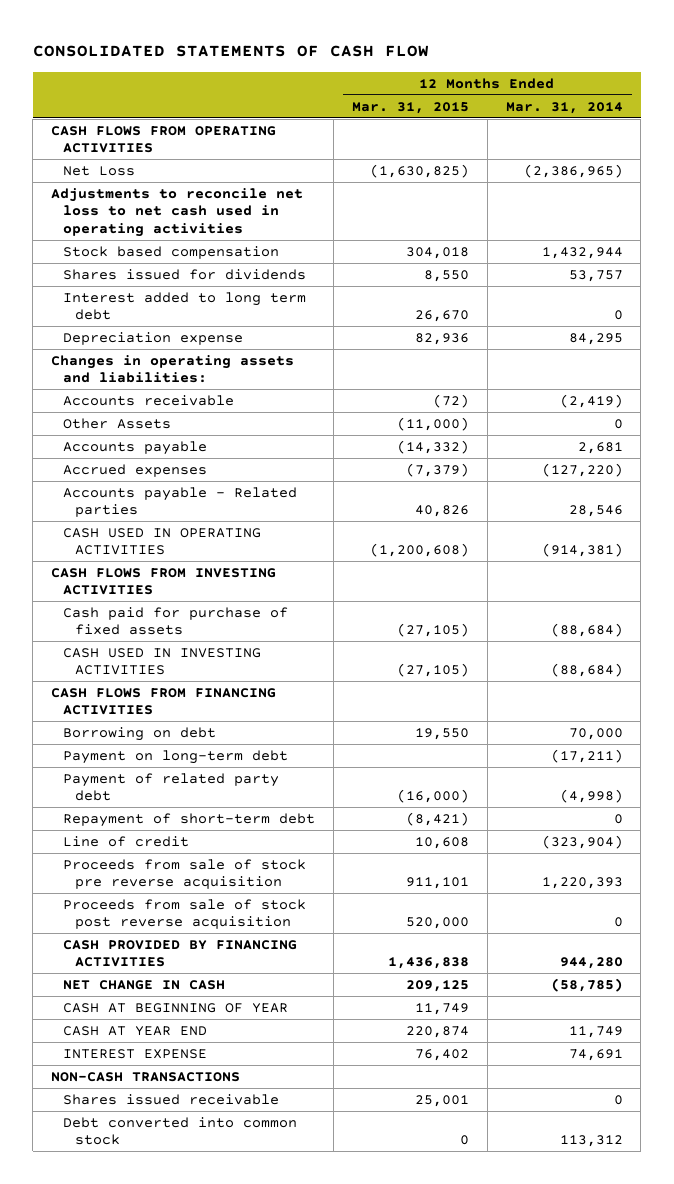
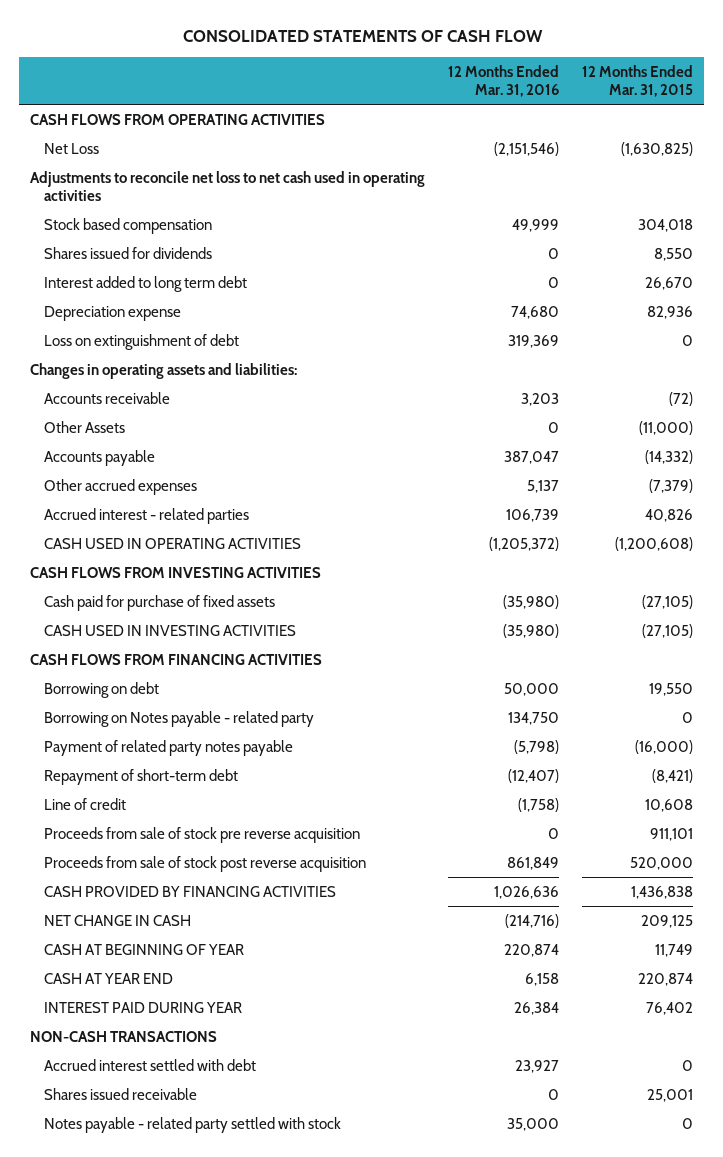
[505,101,623,114] Mar. 31, 2014 -> none
none -> [448,64,560,97] 12 Months Ended Mar. 31, 2016
none -> [43,333,239,350] Loss on extinguishment of debt
[63,463,208,477] Accrued expenses -> [43,478,197,495] Other accrued expenses
[63,486,298,518] Accounts payable - Related parties -> [43,507,249,524] Accrued interest - related parties
[63,749,289,764] Payment on long-term debt -> none
none -> [43,710,314,727] Borrowing on Notes payable - related party
[63,772,280,802] Payment of related party debt -> [43,739,293,756] Payment of related party notes payable
[63,1048,208,1059] INTEREST EXPENSE -> [43,1001,242,1013] INTEREST PAID DURING YEAR
none -> [43,1058,256,1071] Accrued interest settled with debt
[63,1116,298,1146] Debt converted into common stock -> none
none -> [43,1116,341,1133] Notes payable - related party settled with stock

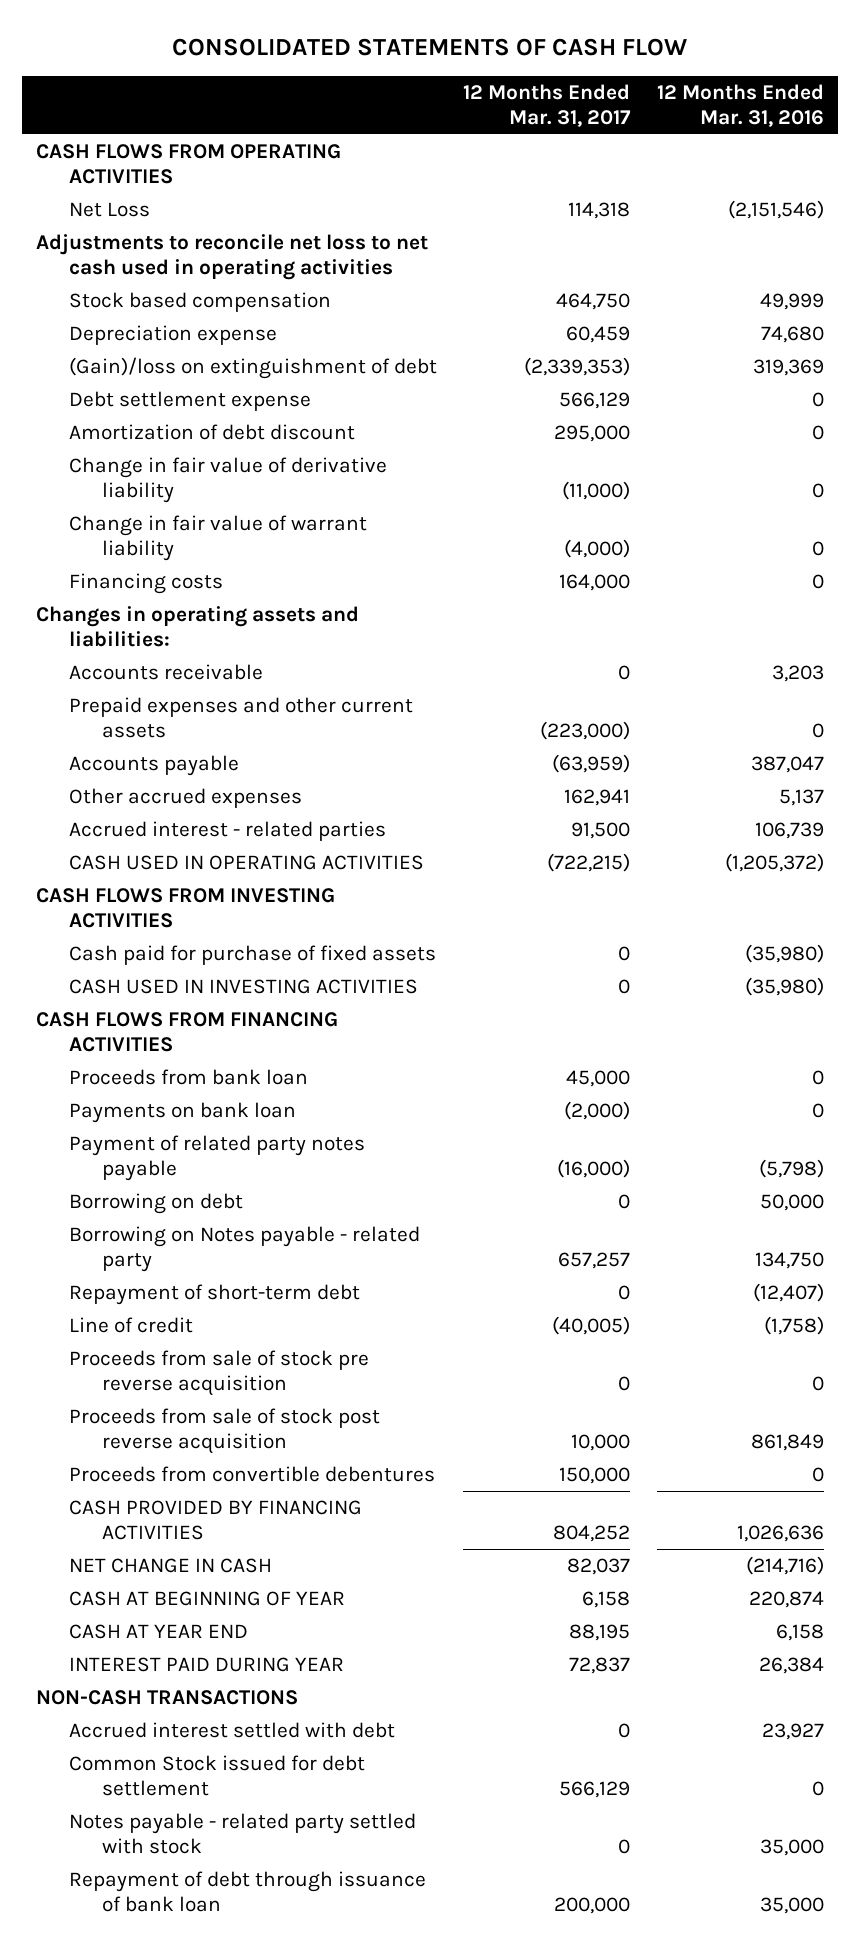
[581,64,693,97] 12 Months Ended Mar. 31, 2015 -> none
none -> [463,84,632,127] 12 Months Ended Mar. 31, 2017
[43,246,212,259] Shares issued for dividends -> none
[43,275,247,292] Interest added to long term debt -> none
[43,333,239,350] Loss on extinguishment of debt -> [68,357,437,380] (Gain)/loss on extinguishment of debt
none -> [68,391,311,412] Debt settlement expense
none -> [68,424,355,441] Amortization of debt discount
none -> [68,457,387,503] Change in fair value of derivative liability
none -> [68,515,367,561] Change in fair value of warrant liability
none -> [68,573,223,595] Financing costs
[43,420,125,433] Other Assets -> [68,697,413,738] Prepaid expenses and other current assets
none -> [68,1069,308,1086] Proceeds from bank loan
none -> [68,1102,296,1124] Payments on bank loan
[43,739,293,756] Payment of related party notes payable -> [68,1135,365,1181] Payment of related party notes payable
none -> [68,1466,435,1483] Proceeds from convertible debentures
[43,1087,197,1100] Shares issued receivable -> none
none -> [68,1755,365,1796] Common Stock issued for debt settlement
none -> [68,1871,426,1912] Repayment of debt through issuance of bank loan

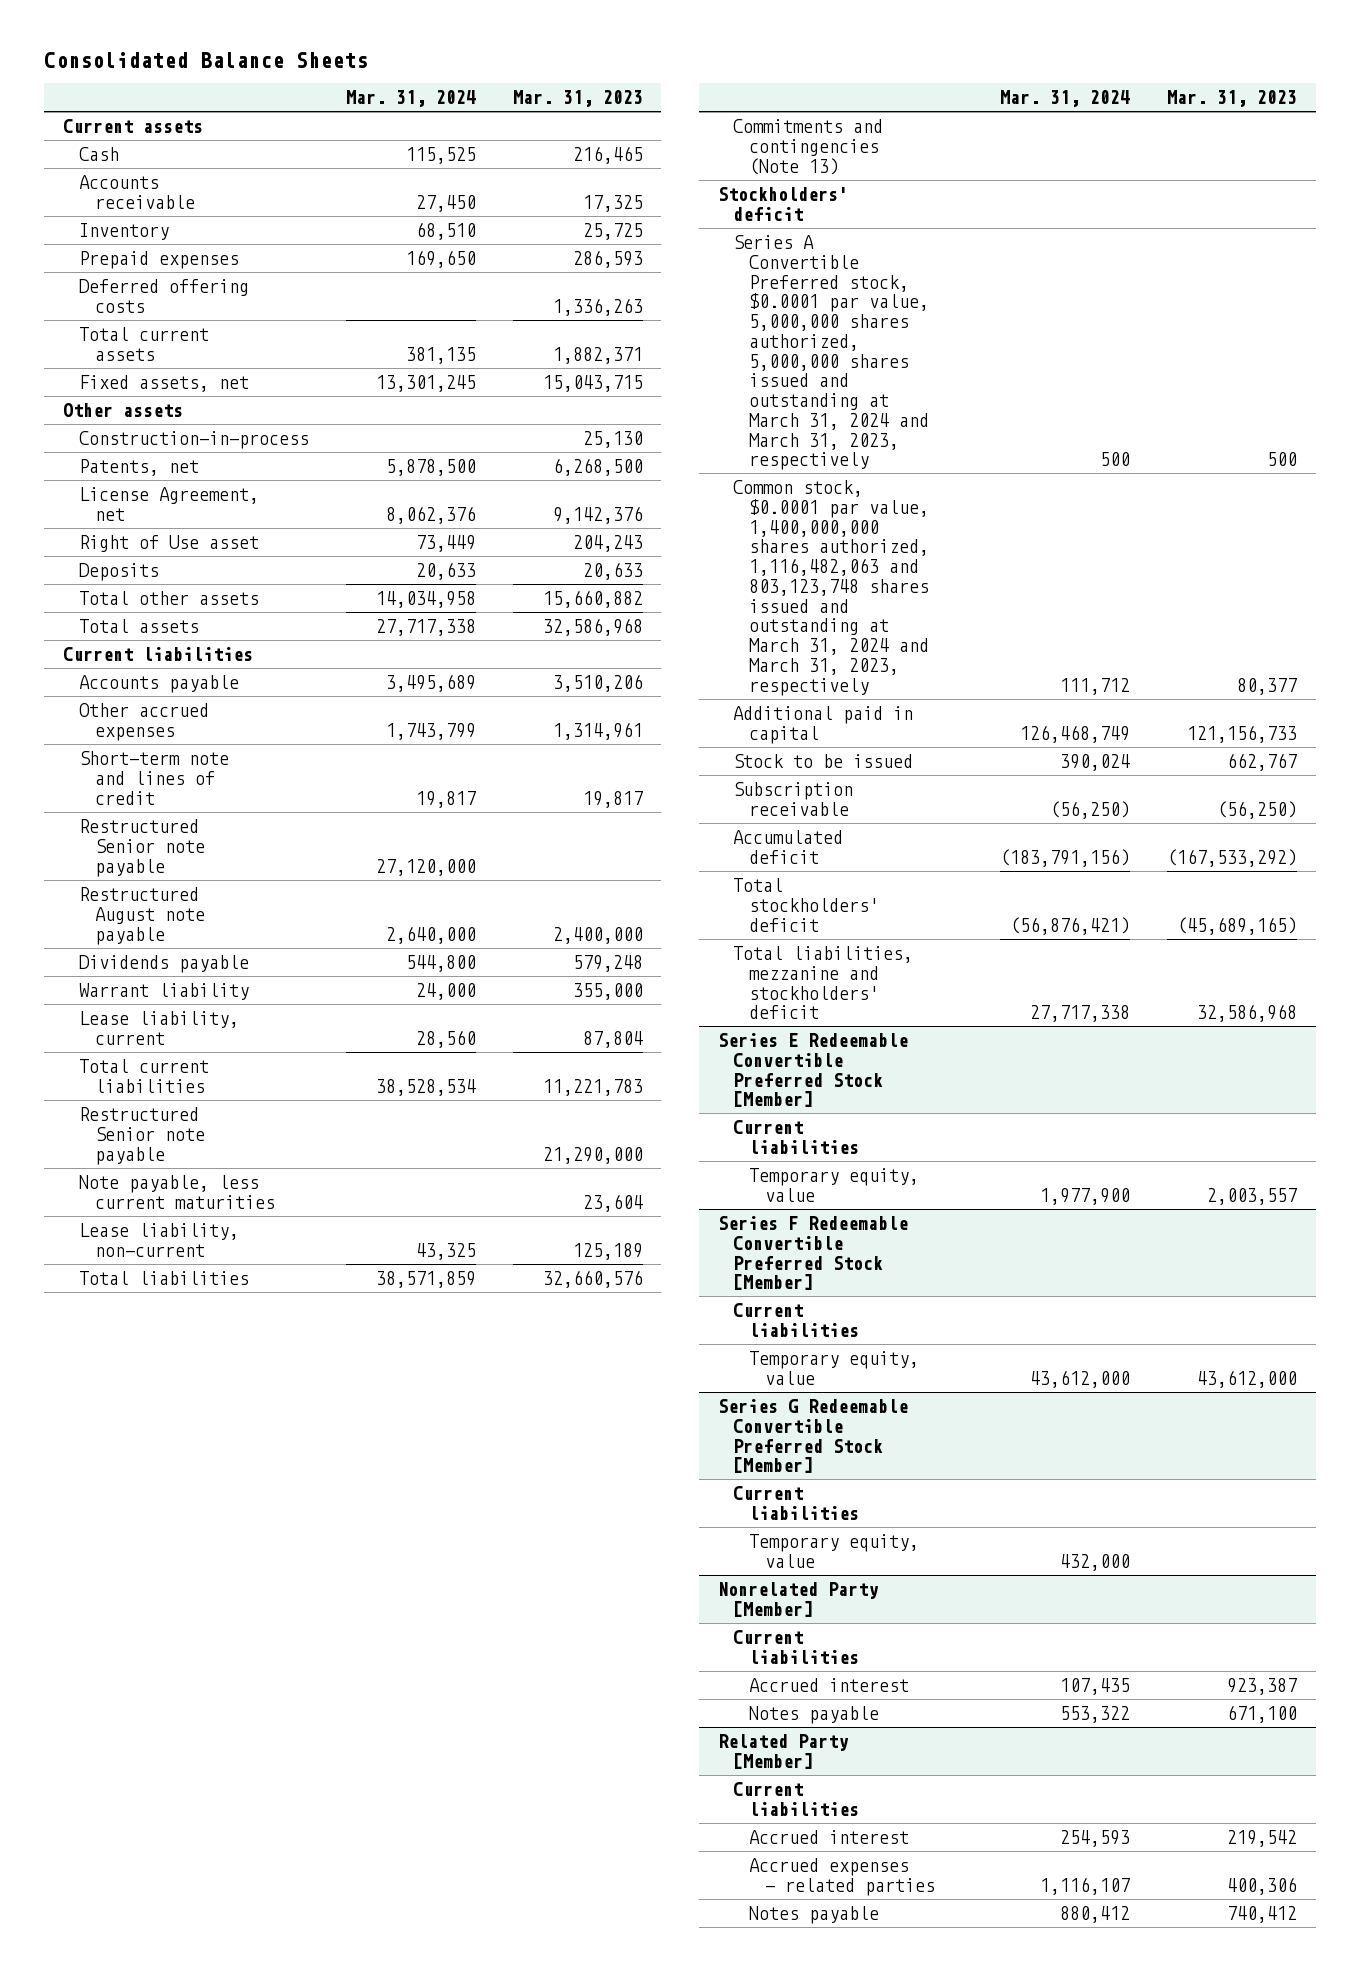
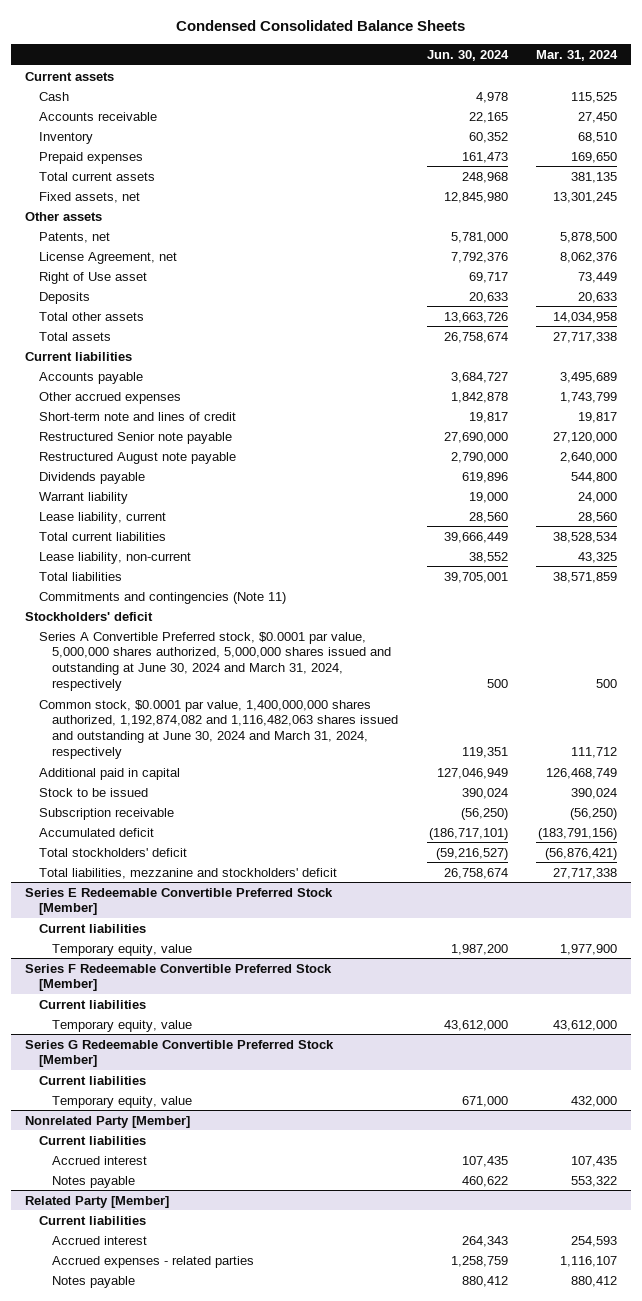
[44,52,369,69] Consolidated Balance Sheets -> [176,20,466,32] Condensed Consolidated Balance Sheets
[512,90,643,108] Mar. 31, 2023 -> none
none -> [426,49,509,61] Jun. 30, 2024
[78,279,249,313] Deferred offering costs -> none
[78,431,309,450] Construction-in-process -> none
[78,1107,205,1165] Restructured Senior note payable -> none
[78,1175,275,1209] Note payable, less current maturities -> none
[733,119,884,175] Commitments and contingencies (Note 13) -> [38,591,286,604] Commitments and contingencies (Note 11)
[733,235,930,471] Series A Convertible Preferred stock, $0.0001 par value, 5,000,000 shares authorized, 5,000,000 shares issued and outstanding at March 31, 2024 and March 31, 2023, respectively -> [38,631,392,692] Series A Convertible Preferred stock, $0.0001 par value, 5,000,000 shares authorized, 5,000,000 shares issued and outstanding at June 30, 2024 and March 31, 2024, respectively
[733,480,930,696] Common stock, $0.0001 par value, 1,400,000,000 shares authorized, 1,116,482,063 and 803,123,748 shares issued and outstanding at March 31, 2024 and March 31, 2023, respectively -> [38,699,399,760] Common stock, $0.0001 par value, 1,400,000,000 shares authorized, 1,192,874,082 and 1,116,482,063 shares issued and outstanding at June 30, 2024 and March 31, 2024, respectively

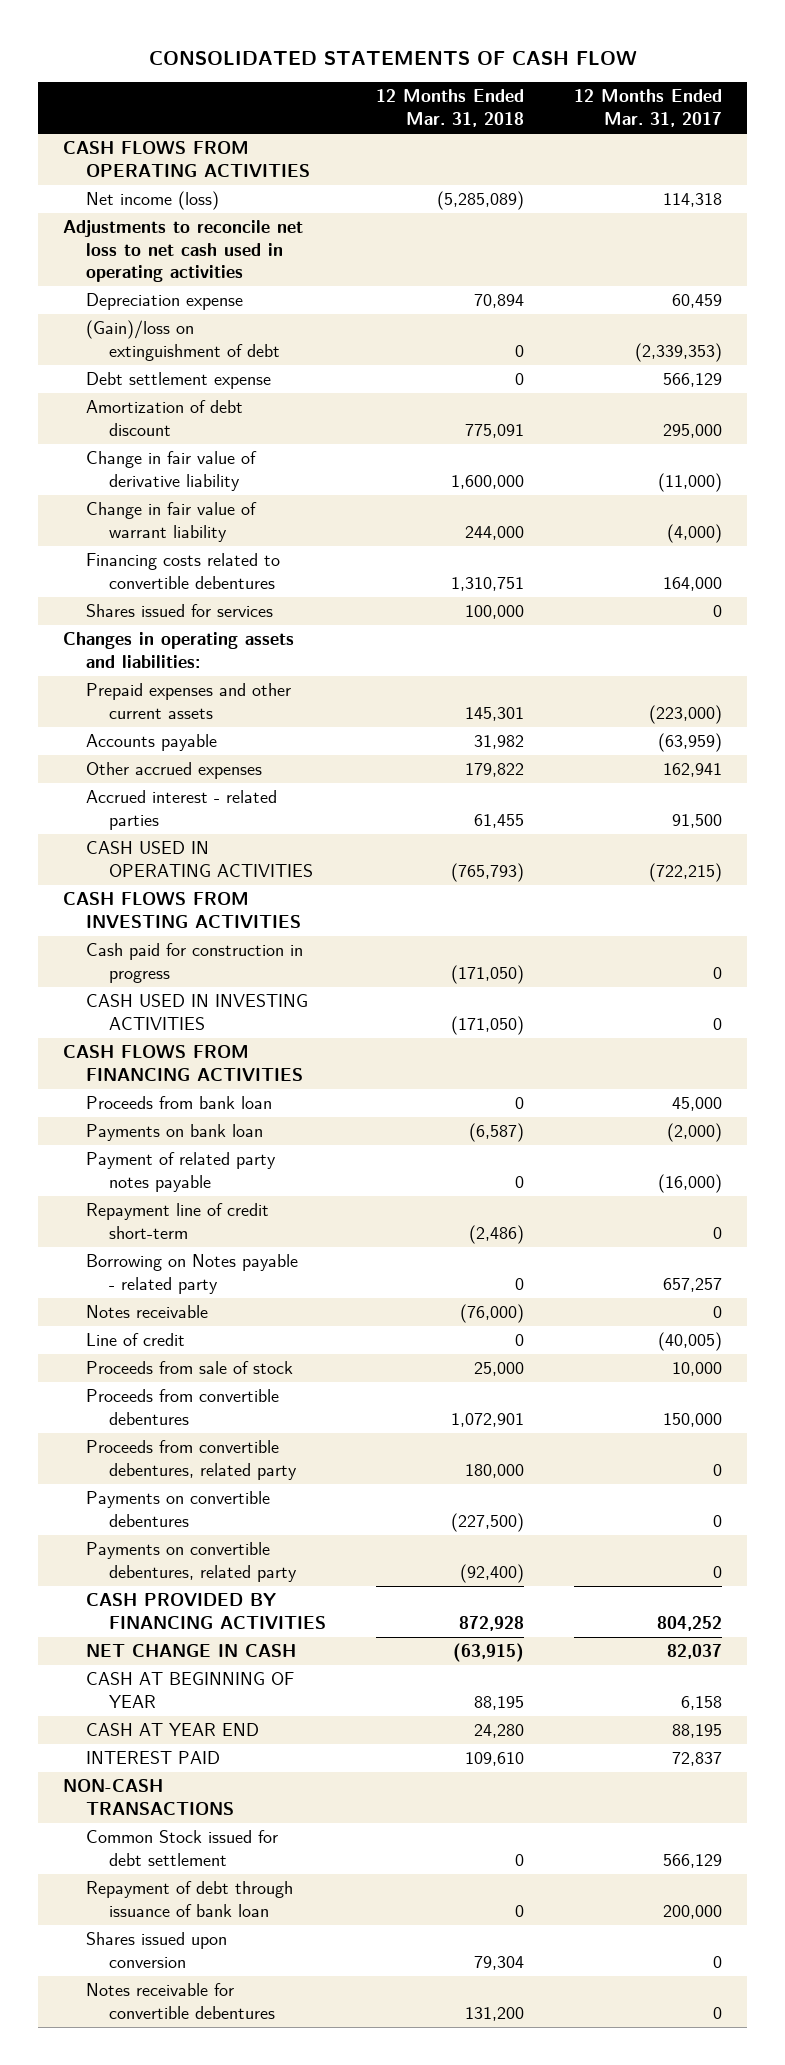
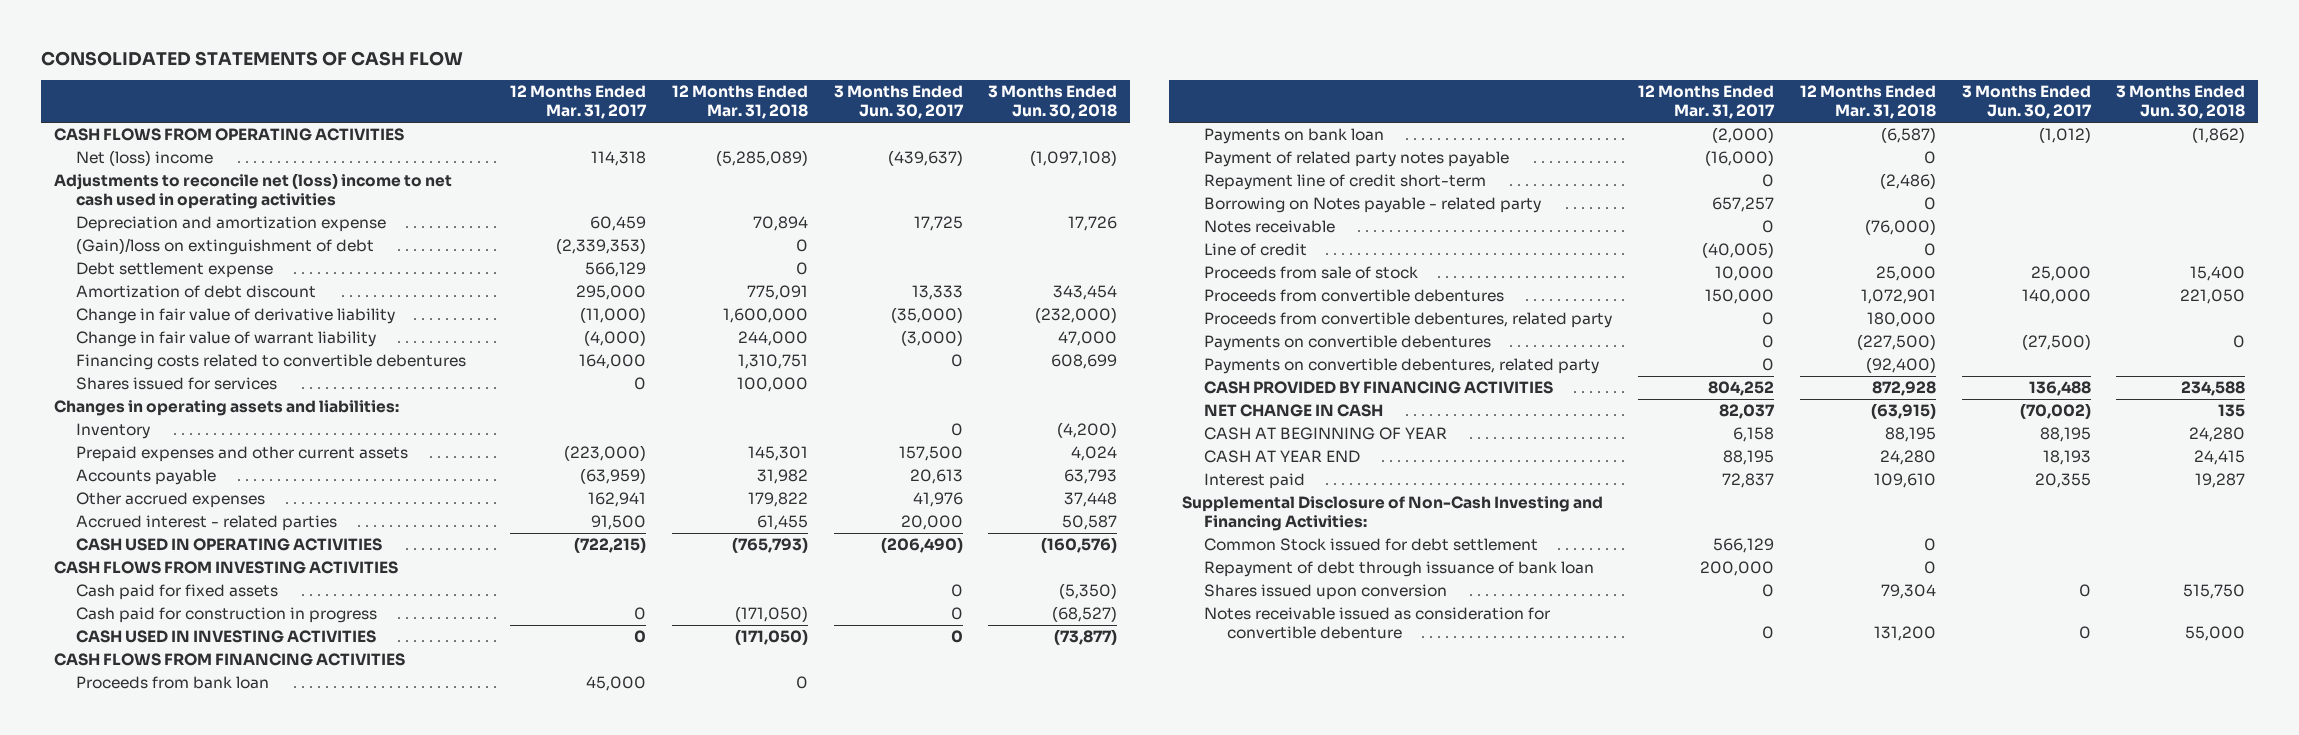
none -> [833,85,964,120] 3 Months Ended Jun. 30, 2017
none -> [988,85,1118,120] 3 Months Ended Jun. 30, 2018
[86,191,220,211] Net income (loss) -> [76,150,214,167] Net (loss) income
[63,220,304,283] Adjustments to reconcile net loss to net cash used in operating activities -> [53,173,452,209] Adjustments to reconcile net (loss) income to net cash used in operating activities
[86,293,244,311] Depreciation expense -> [76,216,387,233] Depreciation and amortization expense
none -> [76,423,151,440] Inventory
none -> [76,584,279,601] Cash paid for fixed assets
[86,1751,221,1765] INTEREST PAID -> [1204,473,1306,490] Interest paid
[63,1779,235,1815] NON-CASH TRANSACTIONS -> [1181,496,1603,531] Supplemental Disclosure of Non-Cash Investing and Financing Activities:
[86,1983,276,2019] Notes receivable for convertible debentures -> [1204,607,1551,639] Notes receivable issued as consideration for convertible debenture

